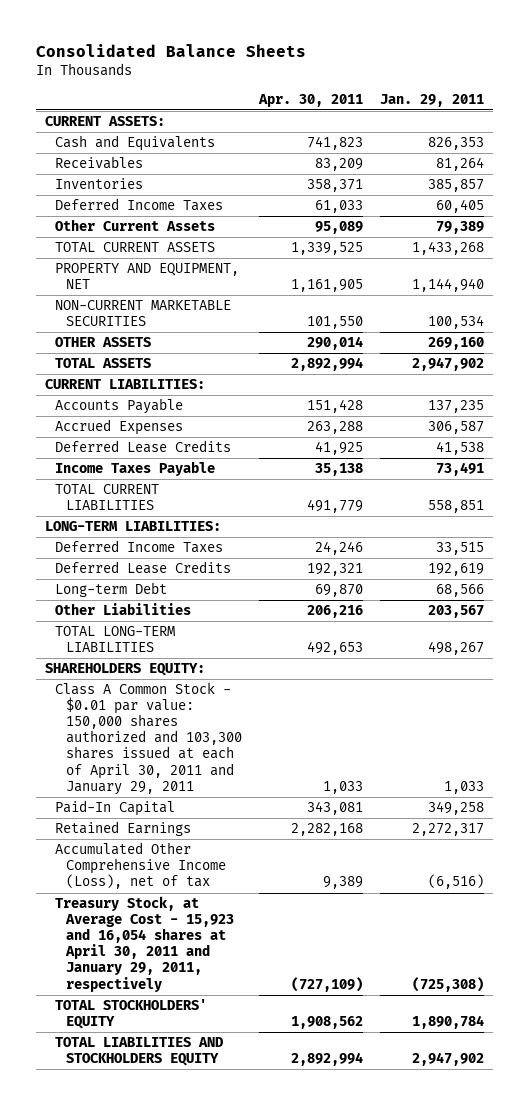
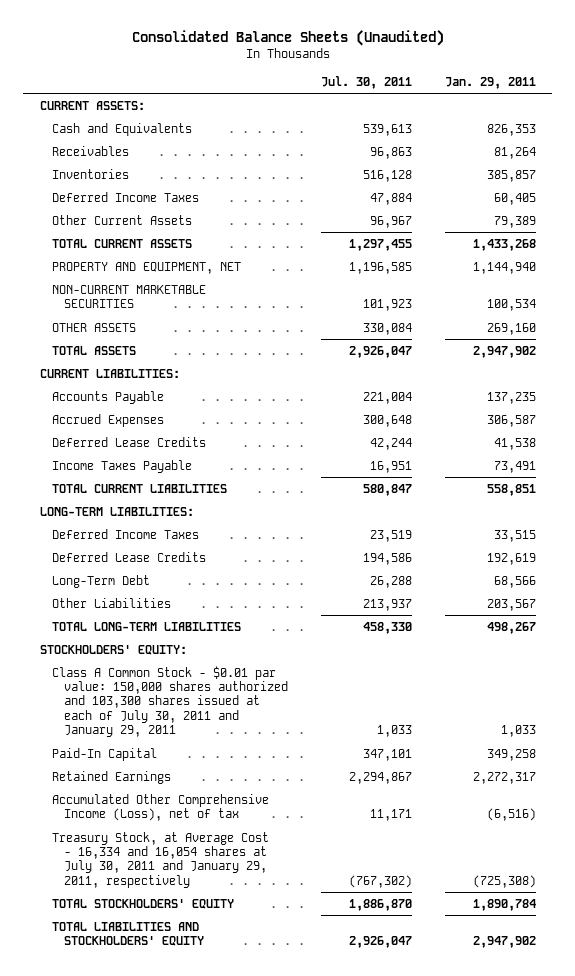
[36,43,307,57] Consolidated Balance Sheets -> [131,29,444,46] Consolidated Balance Sheets (Unaudited)
[257,93,363,107] Apr. 30, 2011 -> none
none -> [321,75,413,89] Jul. 30, 2011
[55,582,168,598] Long-term Debt -> [51,574,150,588] Long-Term Debt
[44,663,205,677] SHAREHOLDERS EQUITY: -> [39,644,187,655] STOCKHOLDERS' EQUITY:
[55,682,242,795] Class A Common Stock - $0.01 par value: 150,000 shares authorized and 103,300 shares issued at each of April 30, 2011 and January 29, 2011 -> [51,665,289,738] Class A Common Stock - $0.01 par value: 150,000 shares authorized and 103,300 shares issued at each of July 30, 2011 and January 29, 2011
[55,896,234,992] Treasury Stock, at Average Cost - 15,923 and 16,054 shares at April 30, 2011 and January 29, 2011, respectively -> [51,831,269,888] Treasury Stock, at Average Cost - 16,334 and 16,054 shares at July 30, 2011 and January 29, 2011, respectively
[55,1037,224,1067] TOTAL LIABILITIES AND STOCKHOLDERS EQUITY -> [51,921,205,947] TOTAL LIABILITIES AND STOCKHOLDERS' EQUITY

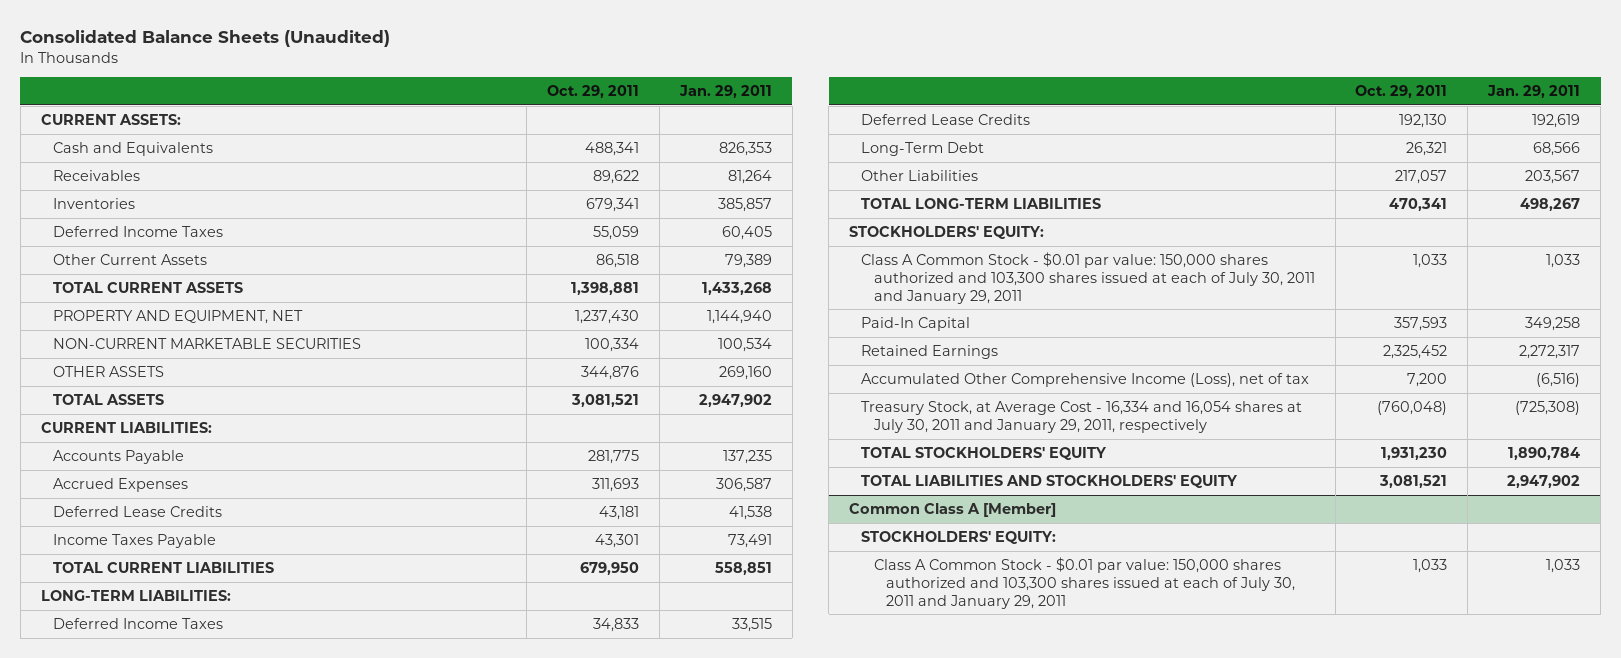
[321,75,413,89] Jul. 30, 2011 -> none
none -> [547,85,640,99] Oct. 29, 2011
none -> [849,502,1057,517] Common Class A [Member]
none -> [861,530,1057,544] STOCKHOLDERS' EQUITY:
none -> [873,556,1296,609] Class A Common Stock - $0.01 par value: 150,000 shares authorized and 103,300 shares issued at each of July 30, 2011 and January 29, 2011

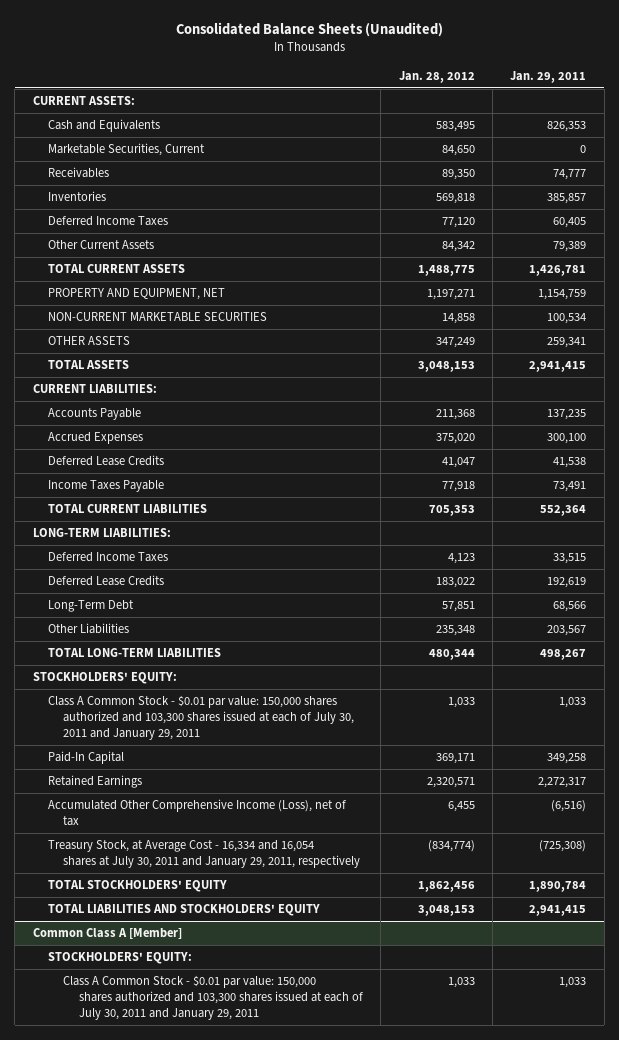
[547,85,640,99] Oct. 29, 2011 -> none
none -> [398,70,475,83] Jan. 28, 2012
none -> [48,143,206,157] Marketable Securities, Current
[727,169,772,184] 81,264 -> [553,169,587,181] 74,777
[701,281,772,295] 1,433,268 -> [529,265,587,277] 1,426,781
[706,309,772,324] 1,144,940 -> [538,289,587,301] 1,154,759
[718,365,772,380] 269,160 -> [547,337,587,349] 259,341
[698,393,772,407] 2,947,902 -> [529,361,587,373] 2,941,415
[715,477,772,492] 306,587 -> [547,433,587,445] 300,100
[714,561,772,575] 558,851 -> [540,505,587,517] 552,364
[1507,474,1581,488] 2,947,902 -> [529,905,587,917] 2,941,415

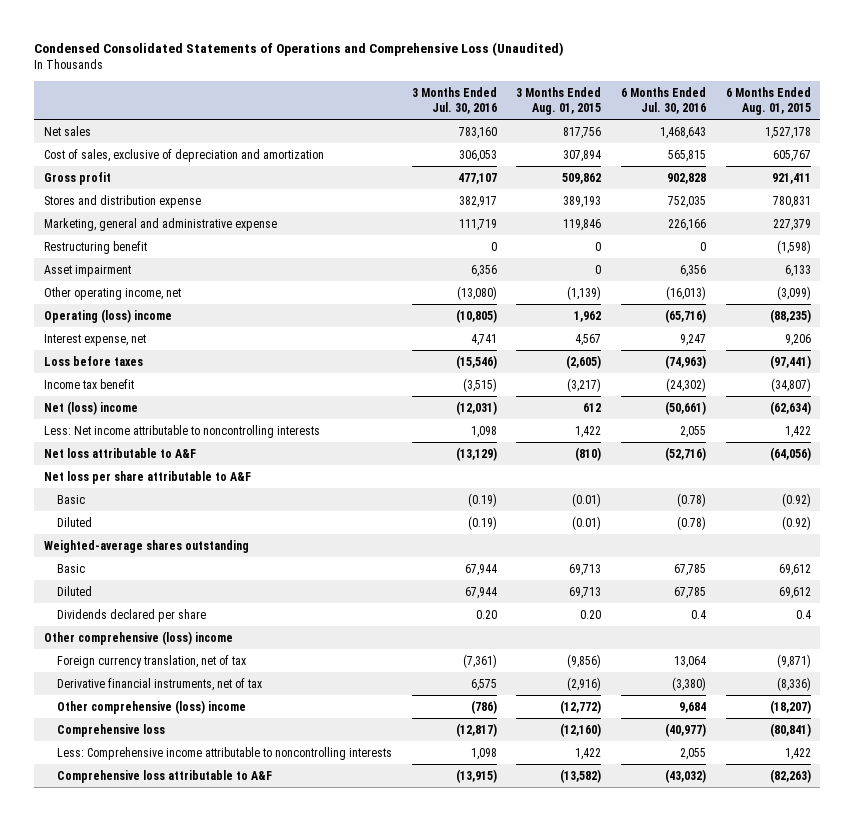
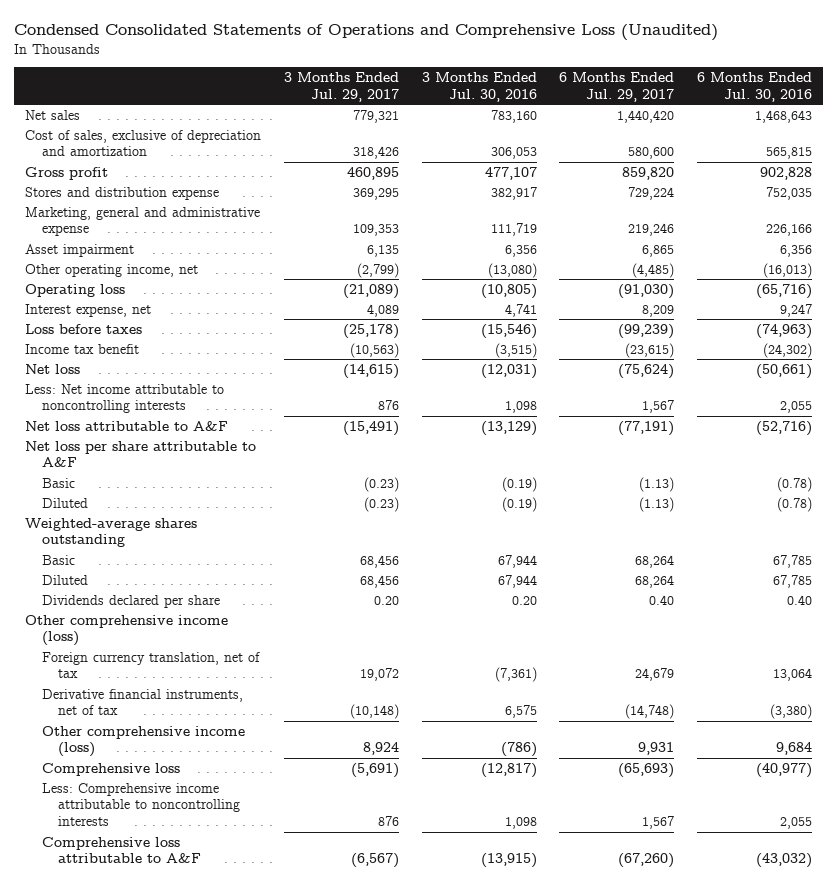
[516,86,602,116] 3 Months Ended Aug. 01, 2015 -> none
[725,86,811,116] 6 Months Ended Aug. 01, 2015 -> none
none -> [283,71,399,102] 3 Months Ended Jul. 29, 2017
none -> [559,71,675,102] 6 Months Ended Jul. 29, 2017
[44,240,148,254] Restructuring benefit -> none
[44,308,173,323] Operating (loss) income -> [25,283,126,297] Operating loss
[44,400,139,415] Net (loss) income -> [25,363,81,374] Net loss
[691,609,707,619] 0.4 -> [786,594,812,605] 0.40
[44,630,234,645] Other comprehensive (loss) income -> [25,614,229,647] Other comprehensive income (loss)
[57,699,247,714] Other comprehensive (loss) income -> [41,725,245,758] Other comprehensive income (loss)

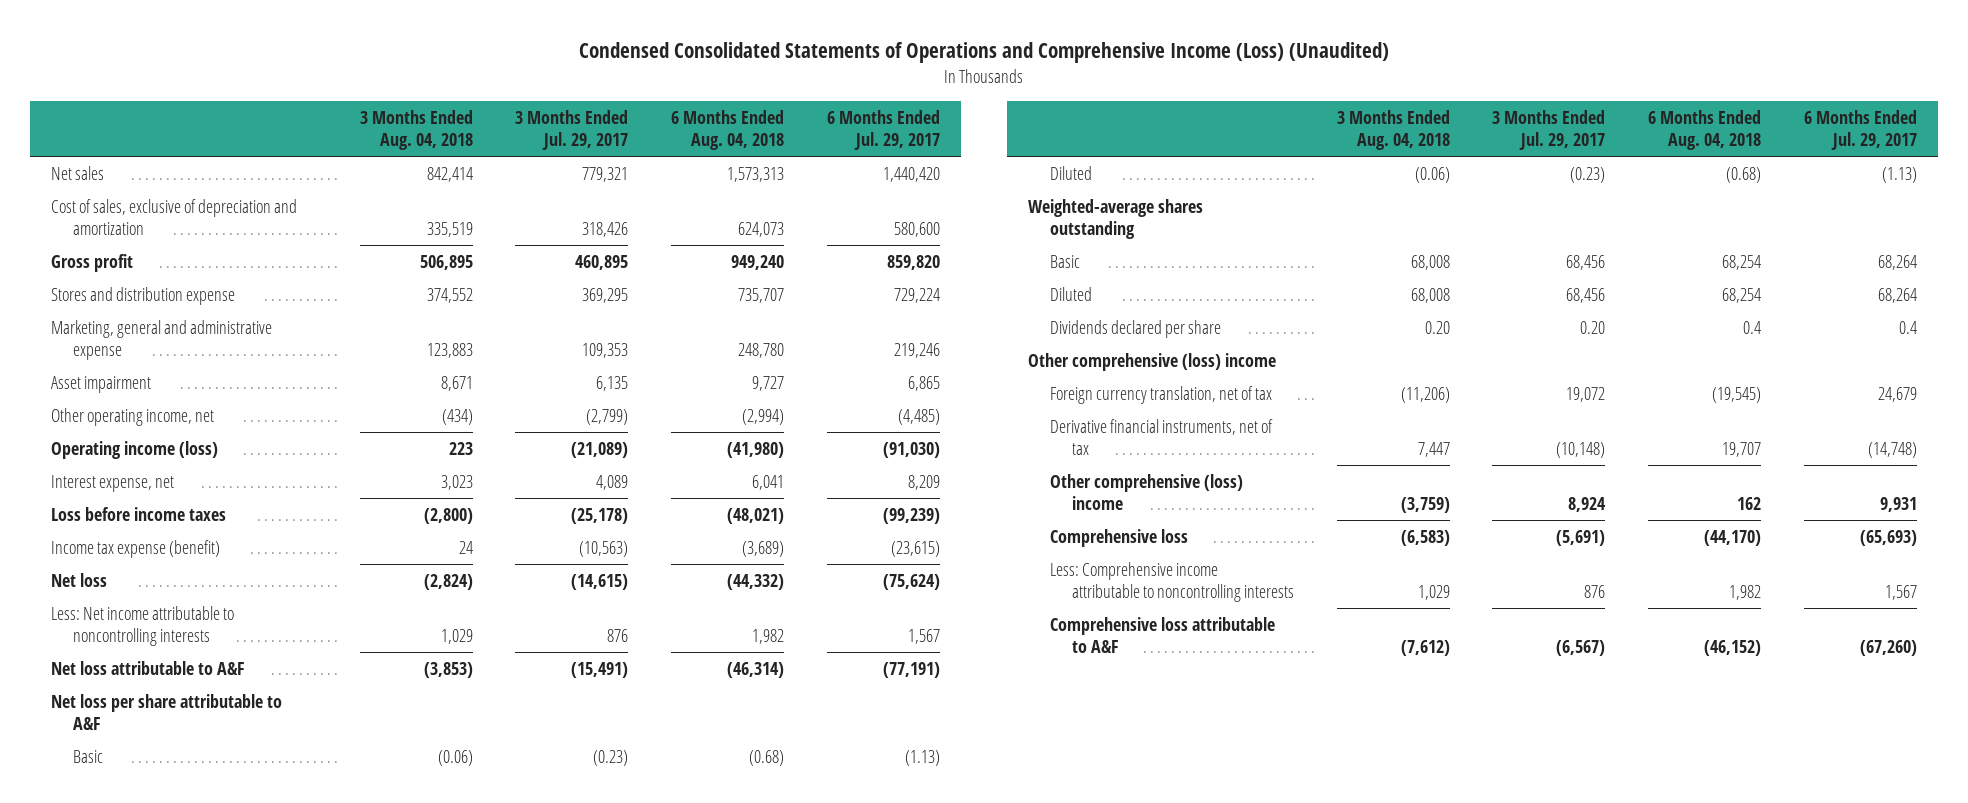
[14,24,719,42] Condensed Consolidated Statements of Operations and Comprehensive Loss (Unaudited) -> [578,41,1389,63] Condensed Consolidated Statements of Operations and Comprehensive Income (Loss) (Unaudited)
[421,71,537,102] 3 Months Ended Jul. 30, 2016 -> none
[696,71,812,102] 6 Months Ended Jul. 30, 2016 -> none
none -> [359,109,473,151] 3 Months Ended Aug. 04, 2018
none -> [671,109,785,151] 6 Months Ended Aug. 04, 2018
[25,283,126,297] Operating loss -> [51,440,219,459] Operating income (loss)
[25,323,143,334] Loss before taxes -> [51,506,227,521] Loss before income taxes
[25,343,140,354] Income tax benefit -> [51,539,221,558] Income tax expense (benefit)
[649,594,675,605] 0.40 -> [1898,320,1917,334] 0.4
[25,614,229,647] Other comprehensive income (loss) -> [1028,352,1277,371] Other comprehensive (loss) income
[41,725,245,758] Other comprehensive income (loss) -> [1050,473,1244,511] Other comprehensive (loss) income

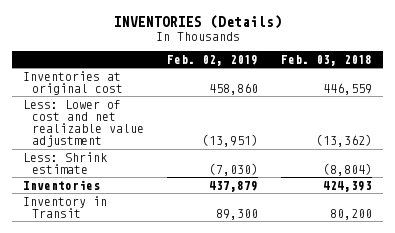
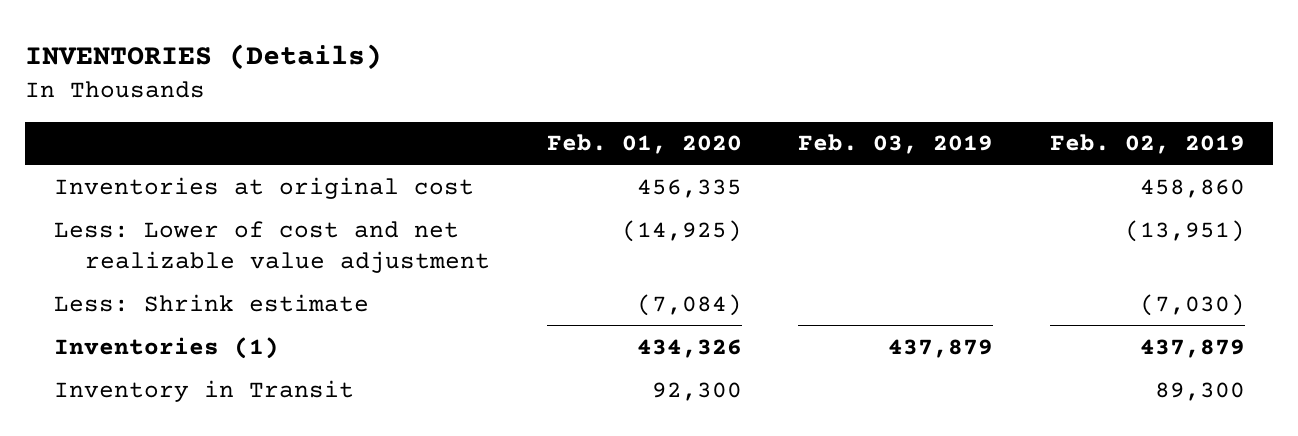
[280,54,372,66] Feb. 03, 2018 -> none
none -> [546,134,742,155] Feb. 01, 2020
none -> [798,134,994,155] Feb. 03, 2019
[23,179,101,190] Inventories -> [53,336,279,359] Inventories (1)

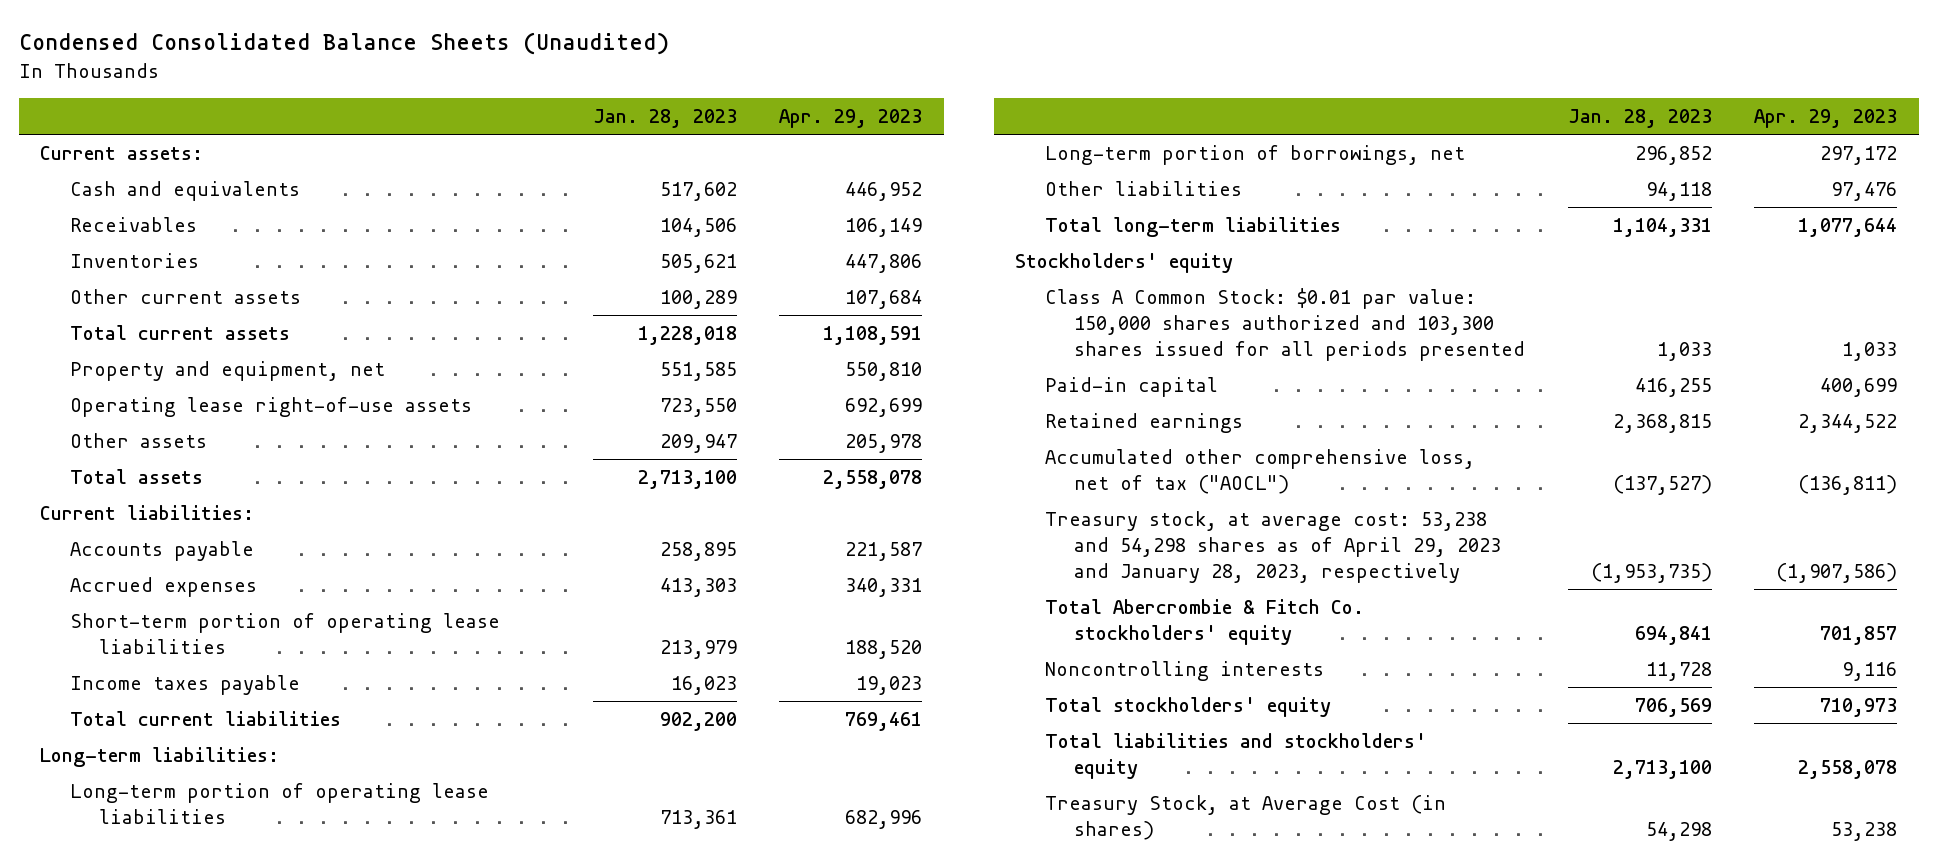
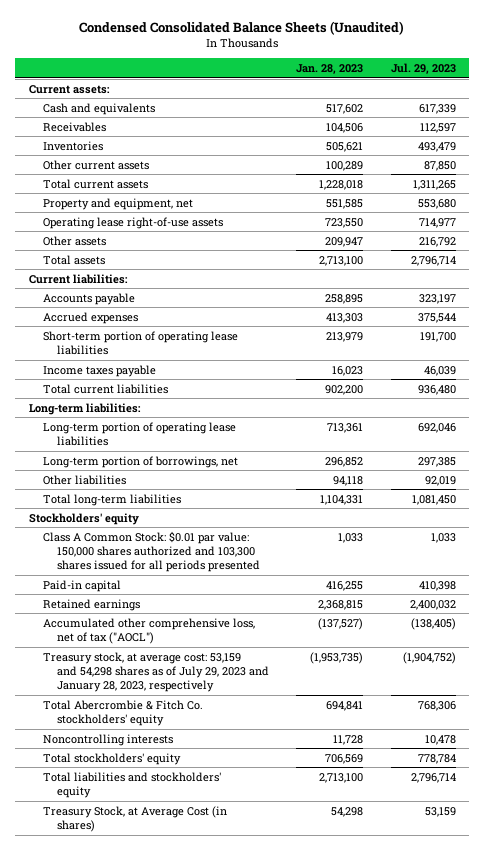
[779,108,923,128] Apr. 29, 2023 -> none
none -> [390,63,456,75] Jul. 29, 2023
[1044,511,1502,583] Treasury stock, at average cost: 53,238 and 54,298 shares as of April 29, 2023 and January 28, 2023, respectively -> [42,651,269,693] Treasury stock, at average cost: 53,159 and 54,298 shares as of July 29, 2023 and January 28, 2023, respectively

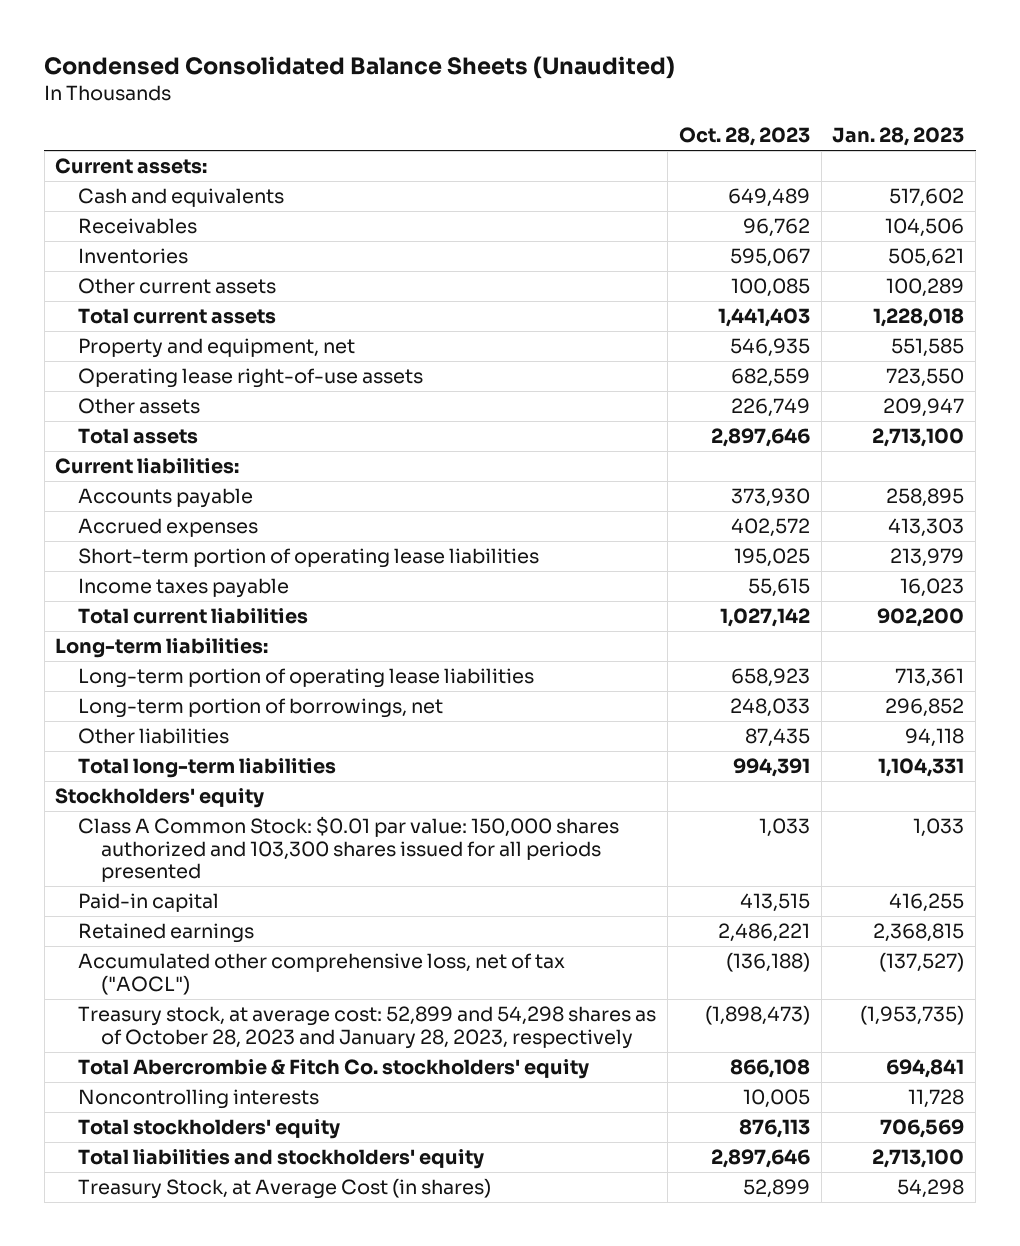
[390,63,456,75] Jul. 29, 2023 -> none
none -> [678,127,810,147] Oct. 28, 2023
[42,651,269,693] Treasury stock, at average cost: 53,159 and 54,298 shares as of July 29, 2023 and January 28, 2023, respectively -> [78,1006,657,1049] Treasury stock, at average cost: 52,899 and 54,298 shares as of October 28, 2023 and January 28, 2023, respectively

